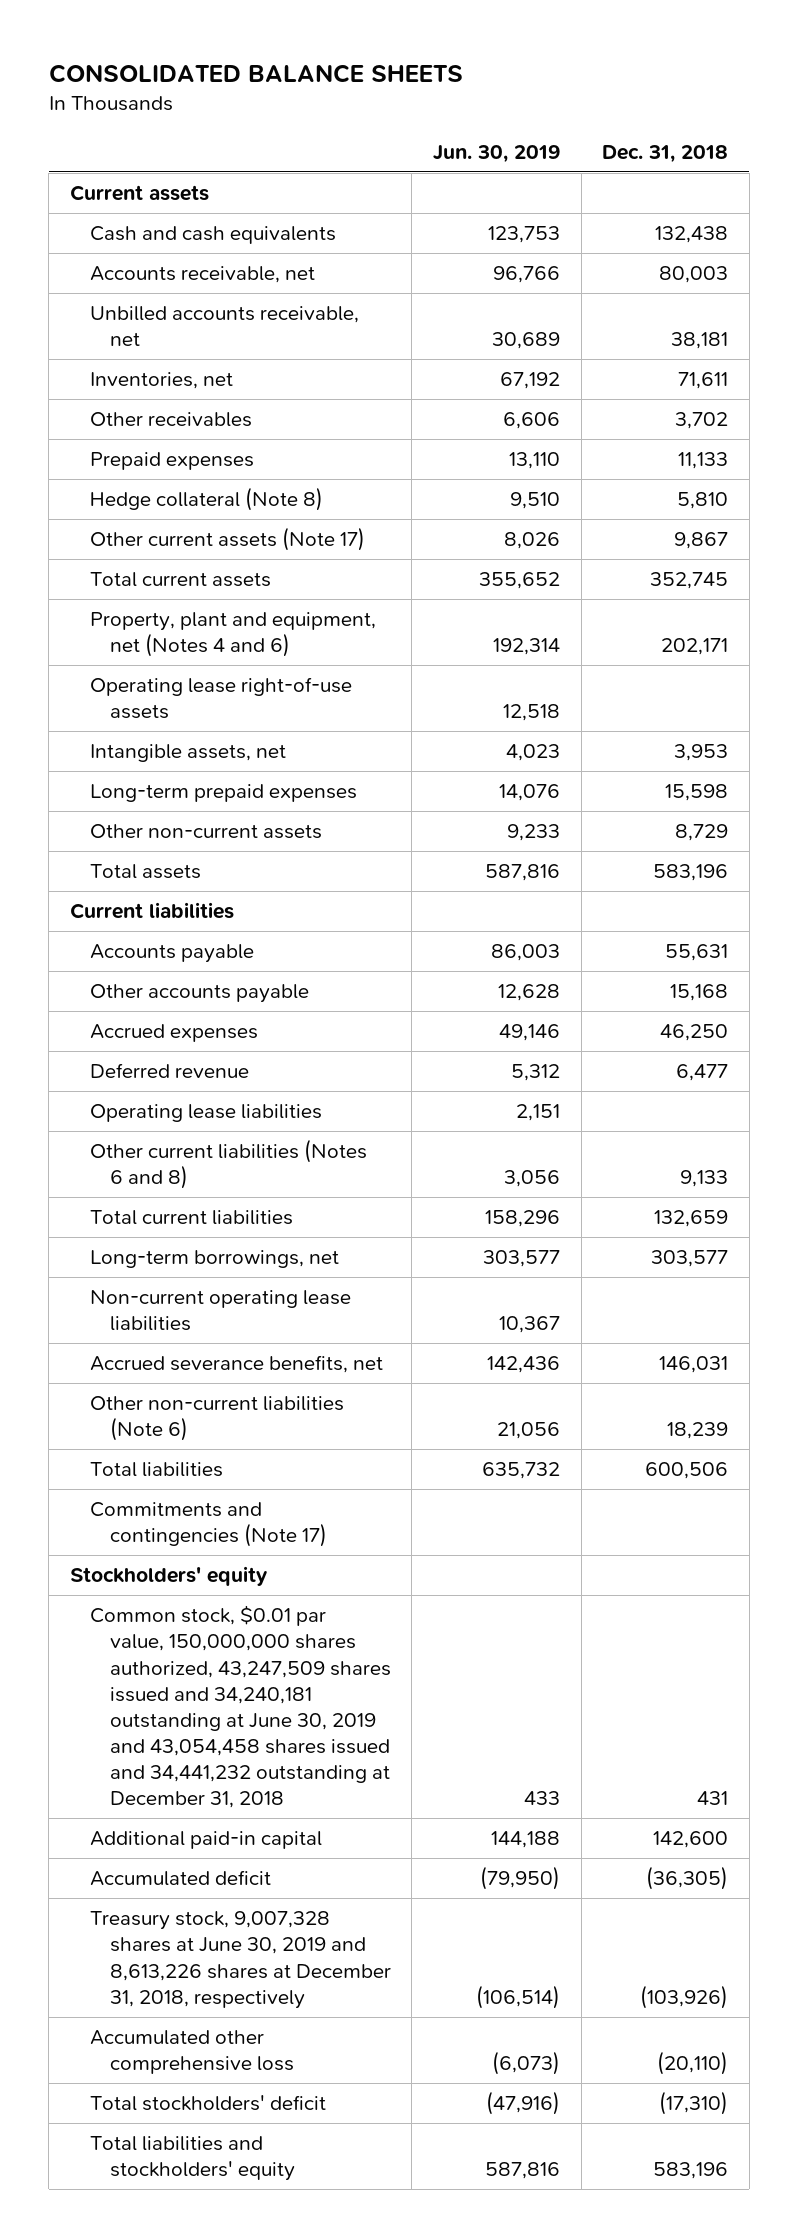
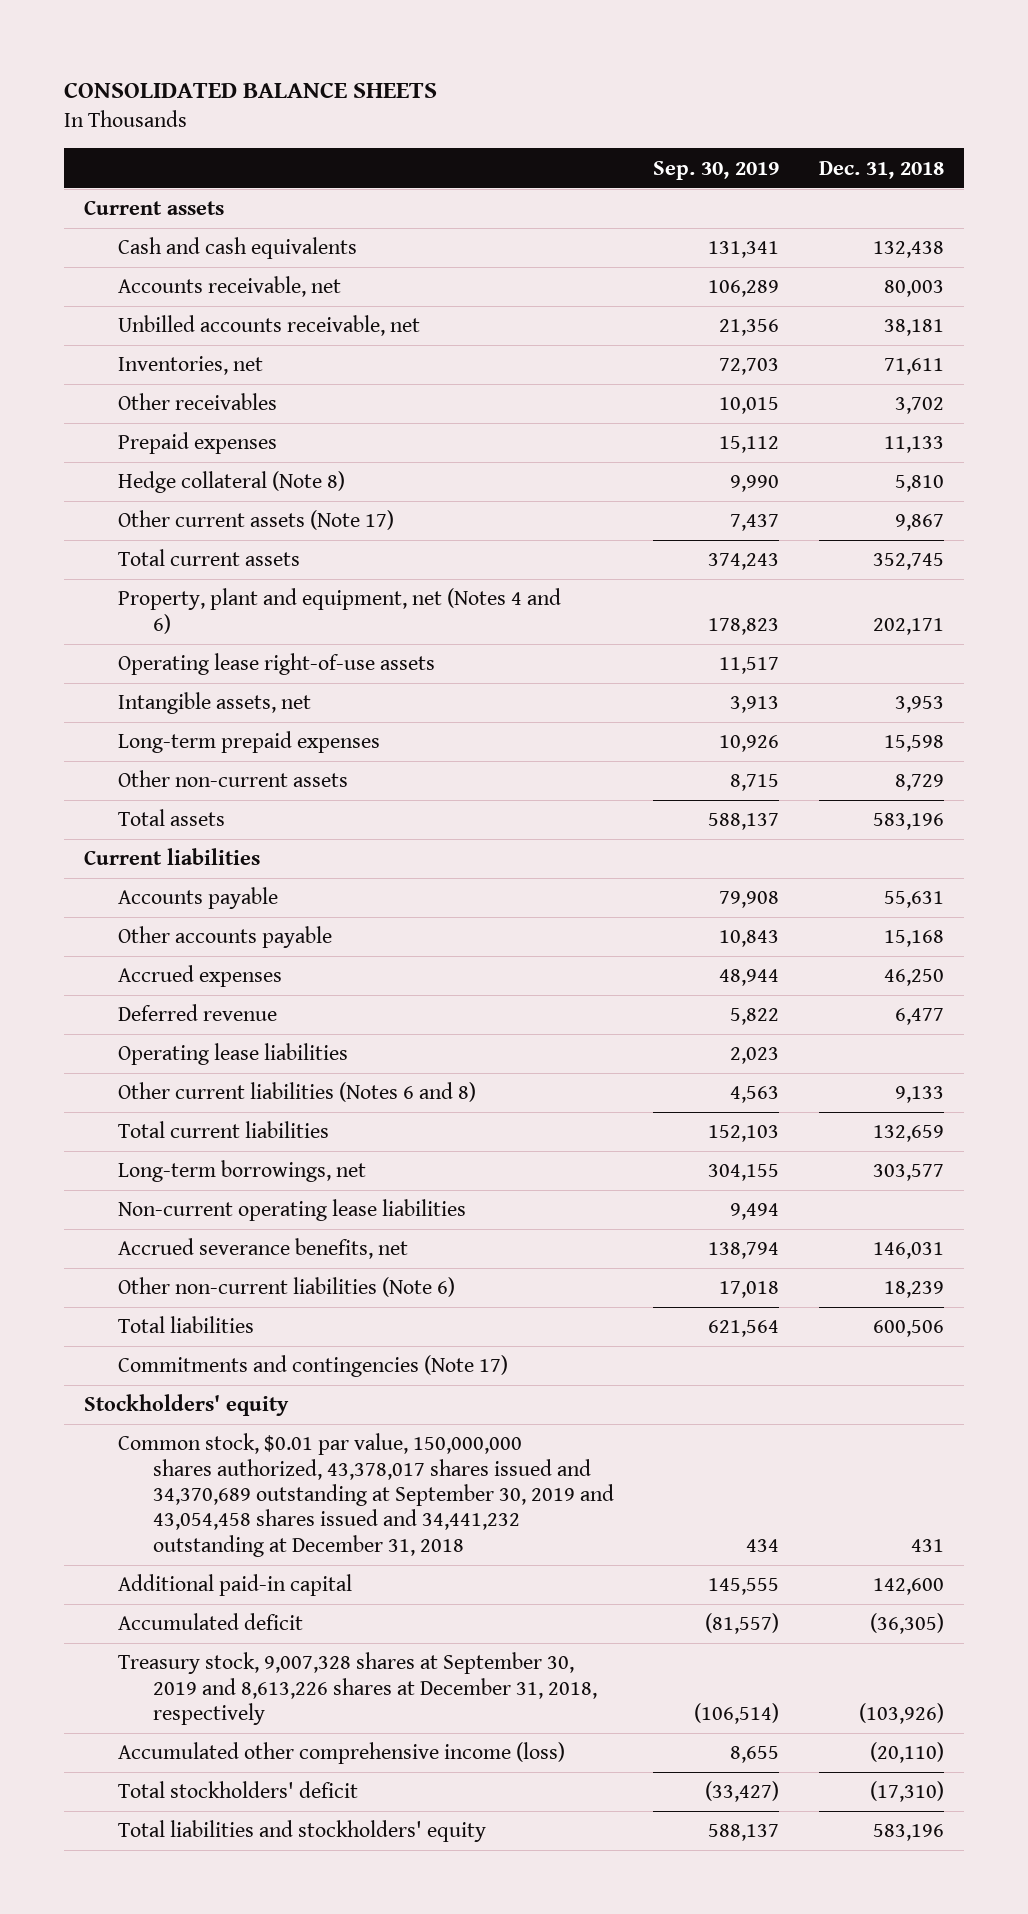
[432,144,560,163] Jun. 30, 2019 -> none
none -> [653,160,780,180] Sep. 30, 2019
[89,1605,391,1809] Common stock, $0.01 par value, 150,000,000 shares authorized, 43,247,509 shares issued and 34,240,181 outstanding at June 30, 2019 and 43,054,458 shares issued and 34,441,232 outstanding at December 31, 2018 -> [118,1433,614,1557] Common stock, $0.01 par value, 150,000,000 shares authorized, 43,378,017 shares issued and 34,370,689 outstanding at September 30, 2019 and 43,054,458 shares issued and 34,441,232 outstanding at December 31, 2018
[89,1911,391,2009] Treasury stock, 9,007,328 shares at June 30, 2019 and 8,613,226 shares at December 31, 2018, respectively -> [118,1652,597,1726] Treasury stock, 9,007,328 shares at September 30, 2019 and 8,613,226 shares at December 31, 2018, respectively
[89,2030,294,2075] Accumulated other comprehensive loss -> [118,1742,566,1765] Accumulated other comprehensive income (loss)

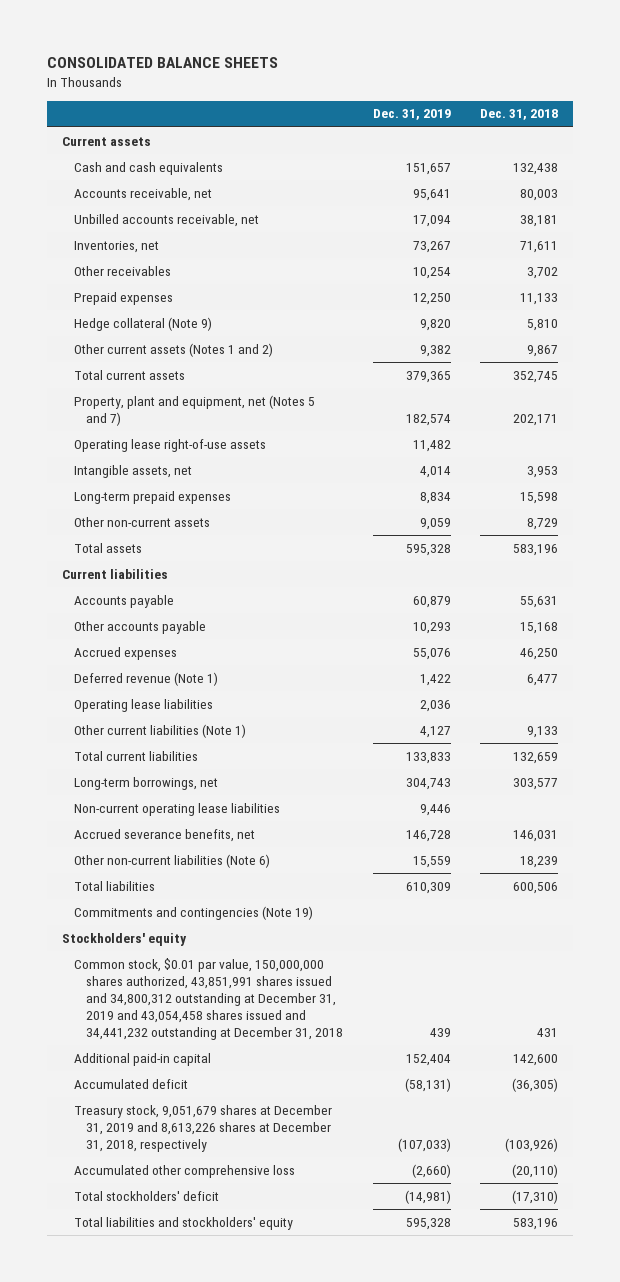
[653,160,780,180] Sep. 30, 2019 -> none
none -> [372,109,451,121] Dec. 31, 2019
[118,471,346,494] Hedge collateral (Note 8) -> [73,316,212,331] Hedge collateral (Note 9)
[118,510,395,531] Other current assets (Note 17) -> [73,342,273,357] Other current assets (Notes 1 and 2)
[118,588,562,634] Property, plant and equipment, net (Notes 4 and 6) -> [73,394,315,426] Property, plant and equipment, net (Notes 5 and 7)
[118,1004,278,1022] Deferred revenue -> [73,671,218,686] Deferred revenue (Note 1)
[118,1082,477,1103] Other current liabilities (Notes 6 and 8) -> [73,723,246,738] Other current liabilities (Note 1)
[118,1355,509,1378] Commitments and contingencies (Note 17) -> [73,905,313,920] Commitments and contingencies (Note 19)
[118,1433,614,1557] Common stock, $0.01 par value, 150,000,000 shares authorized, 43,378,017 shares issued and 34,370,689 outstanding at September 30, 2019 and 43,054,458 shares issued and 34,441,232 outstanding at December 31, 2018 -> [73,957,343,1040] Common stock, $0.01 par value, 150,000,000 shares authorized, 43,851,991 shares issued and 34,800,312 outstanding at December 31, 2019 and 43,054,458 shares issued and 34,441,232 outstanding at December 31, 2018
[118,1652,597,1726] Treasury stock, 9,007,328 shares at September 30, 2019 and 8,613,226 shares at December 31, 2018, respectively -> [73,1104,332,1152] Treasury stock, 9,051,679 shares at December 31, 2019 and 8,613,226 shares at December 31, 2018, respectively
[118,1742,566,1765] Accumulated other comprehensive income (loss) -> [73,1164,295,1178] Accumulated other comprehensive loss

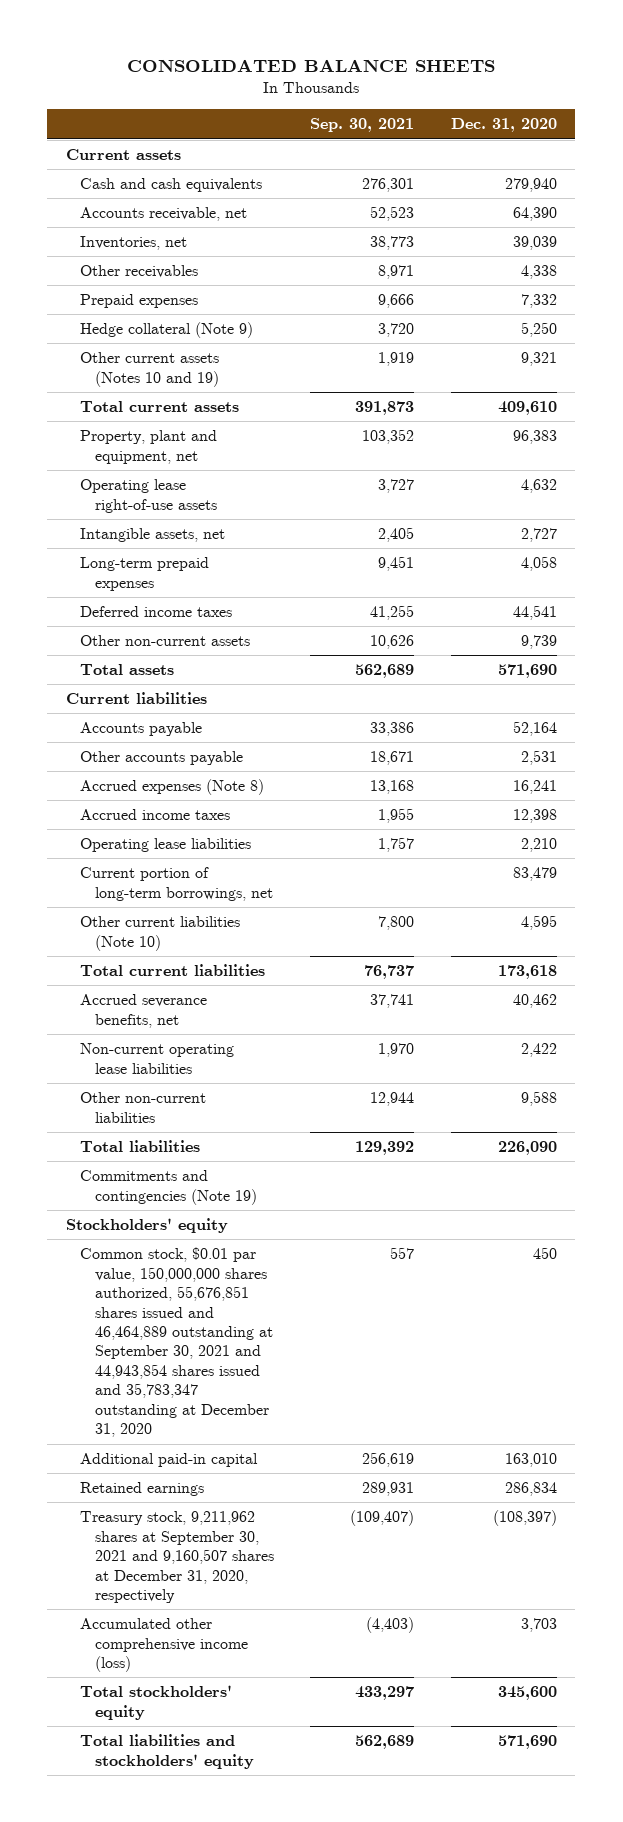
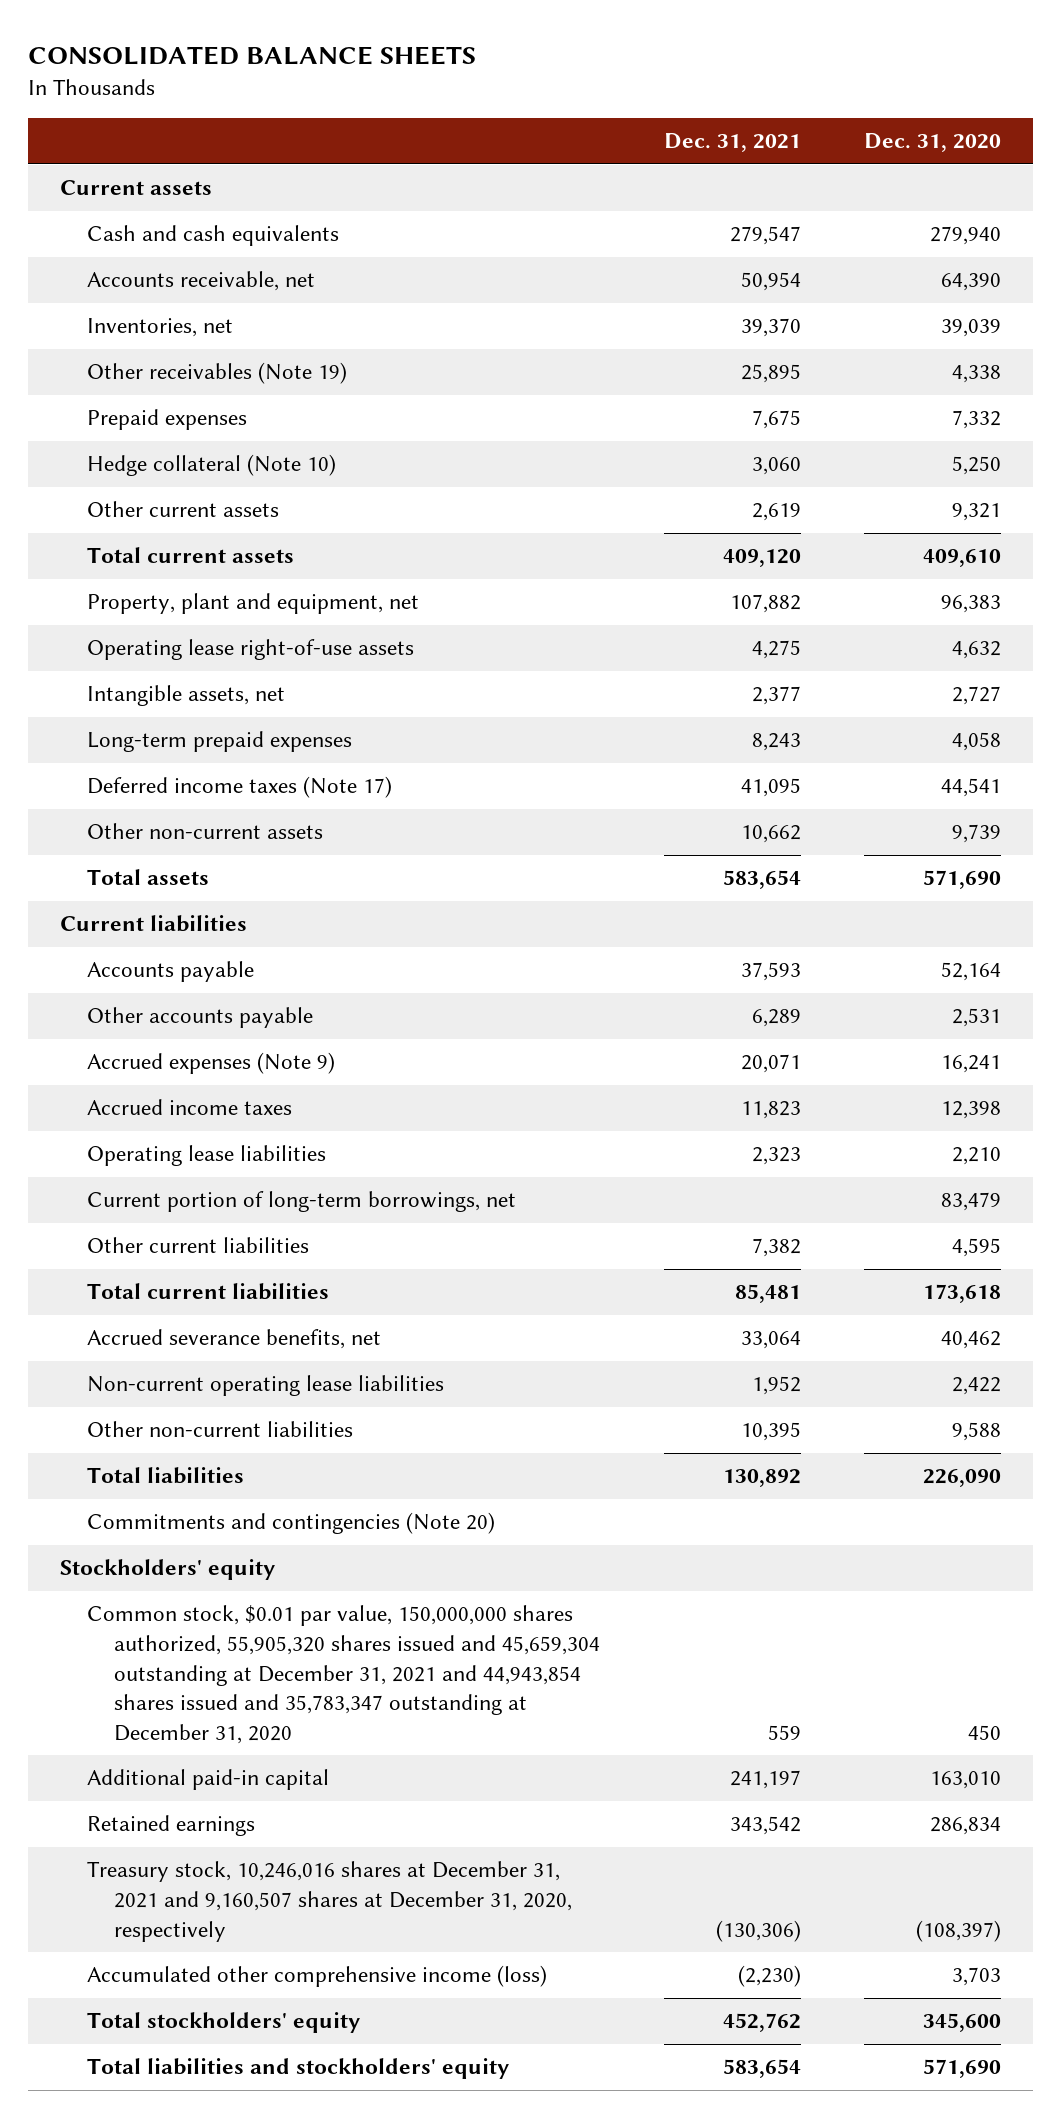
[310,118,415,133] Sep. 30, 2021 -> none
none -> [663,133,801,153] Dec. 31, 2021
[80,265,199,279] Other receivables -> [87,362,348,385] Other receivables (Note 19)
[80,322,254,339] Hedge collateral (Note 9) -> [87,454,337,477] Hedge collateral (Note 10)
[80,352,220,387] Other current assets (Notes 10 and 19) -> [87,501,280,518] Other current assets
[80,606,233,618] Deferred income taxes -> [87,776,393,799] Deferred income taxes (Note 17)
[80,779,265,796] Accrued expenses (Note 8) -> [87,1052,336,1075] Accrued expenses (Note 9)
[80,916,241,951] Other current liabilities (Note 10) -> [87,1237,310,1254] Other current liabilities
[80,1170,257,1205] Commitments and contingencies (Note 19) -> [87,1512,496,1535] Commitments and contingencies (Note 20)
[80,1247,273,1438] Common stock, $0.01 par value, 150,000,000 shares authorized, 55,676,851 shares issued and 46,464,889 outstanding at September 30, 2021 and 44,943,854 shares issued and 35,783,347 outstanding at December 31, 2020 -> [87,1605,601,1745] Common stock, $0.01 par value, 150,000,000 shares authorized, 55,905,320 shares issued and 45,659,304 outstanding at December 31, 2021 and 44,943,854 shares issued and 35,783,347 outstanding at December 31, 2020
[80,1511,274,1604] Treasury stock, 9,211,962 shares at September 30, 2021 and 9,160,507 shares at December 31, 2020, respectively -> [87,1861,573,1942] Treasury stock, 10,246,016 shares at December 31, 2021 and 9,160,507 shares at December 31, 2020, respectively

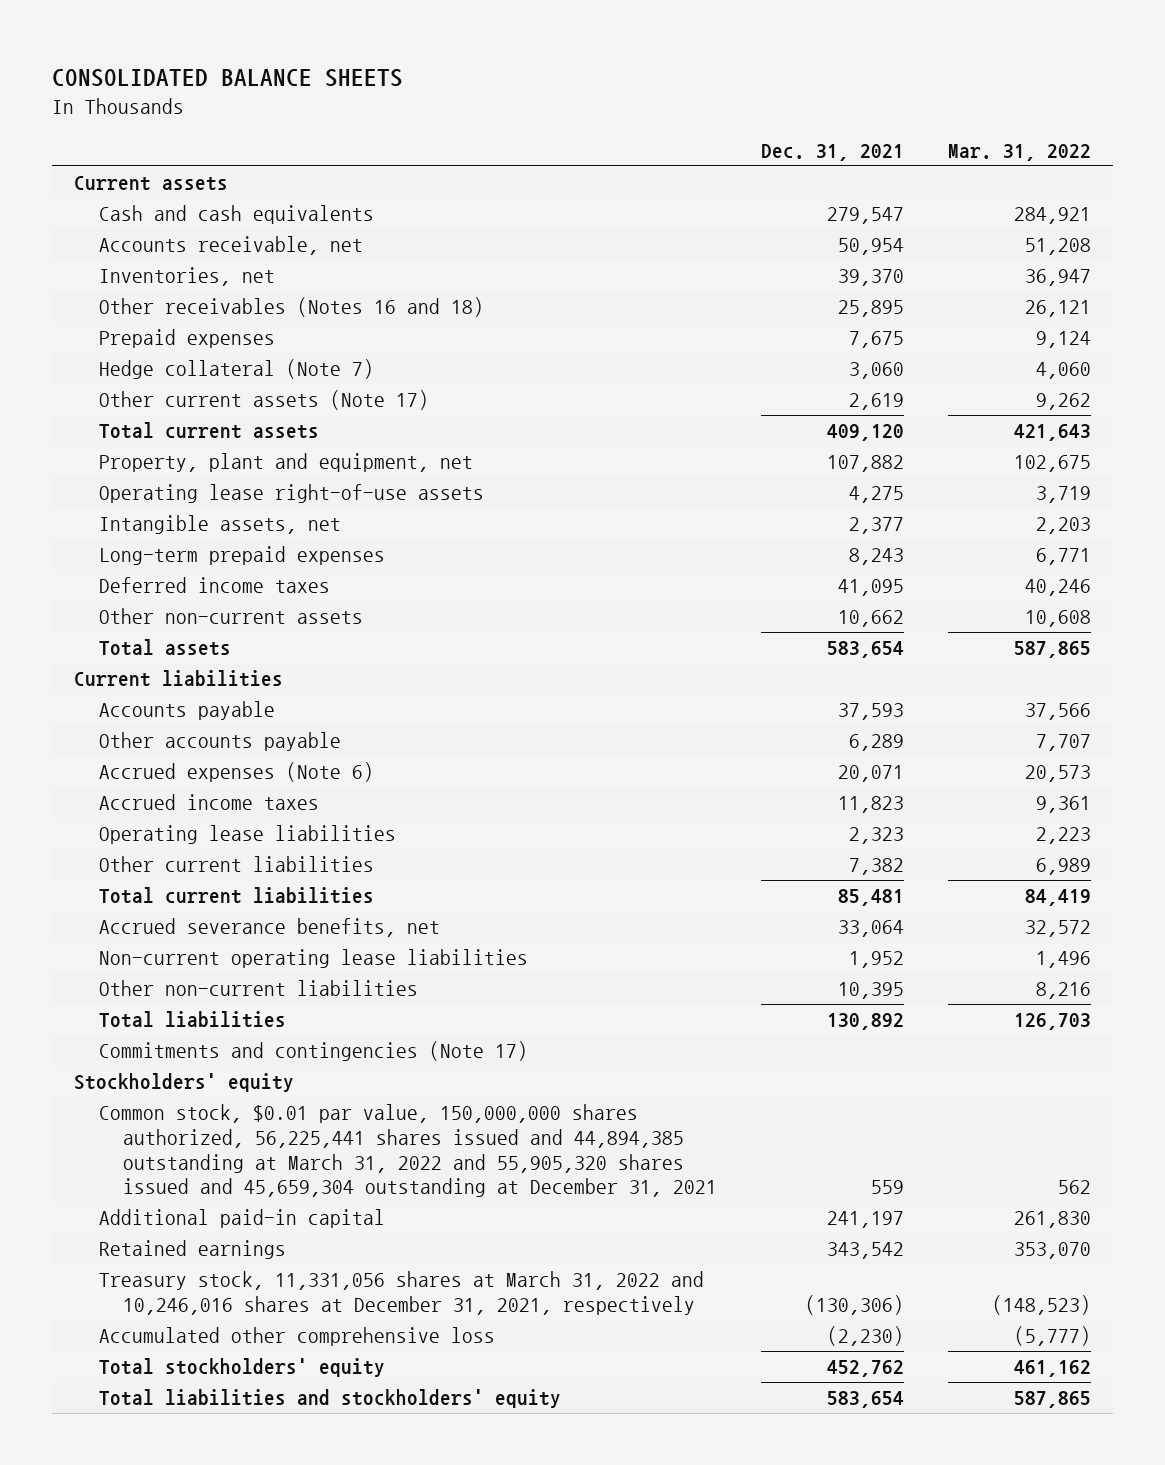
[864,133,1002,153] Dec. 31, 2020 -> none
none -> [948,143,1092,161] Mar. 31, 2022
[87,362,348,385] Other receivables (Note 19) -> [98,297,484,318] Other receivables (Notes 16 and 18)
[87,454,337,477] Hedge collateral (Note 10) -> [98,359,374,380] Hedge collateral (Note 7)
[87,501,280,518] Other current assets -> [98,390,429,411] Other current assets (Note 17)
[87,776,393,799] Deferred income taxes (Note 17) -> [98,577,330,594] Deferred income taxes
[87,1052,336,1075] Accrued expenses (Note 9) -> [98,762,374,783] Accrued expenses (Note 6)
[87,1191,517,1213] Current portion of long-term borrowings, net -> none
[87,1512,496,1535] Commitments and contingencies (Note 20) -> [98,1041,528,1062] Commitments and contingencies (Note 17)
[87,1605,601,1745] Common stock, $0.01 par value, 150,000,000 shares authorized, 55,905,320 shares issued and 45,659,304 outstanding at December 31, 2021 and 44,943,854 shares issued and 35,783,347 outstanding at December 31, 2020 -> [98,1104,717,1198] Common stock, $0.01 par value, 150,000,000 shares authorized, 56,225,441 shares issued and 44,894,385 outstanding at March 31, 2022 and 55,905,320 shares issued and 45,659,304 outstanding at December 31, 2021
[87,1861,573,1942] Treasury stock, 10,246,016 shares at December 31, 2021 and 9,160,507 shares at December 31, 2020, respectively -> [98,1271,704,1316] Treasury stock, 11,331,056 shares at March 31, 2022 and 10,246,016 shares at December 31, 2021, respectively
[87,1965,548,1988] Accumulated other comprehensive income (loss) -> [98,1327,495,1347] Accumulated other comprehensive loss

